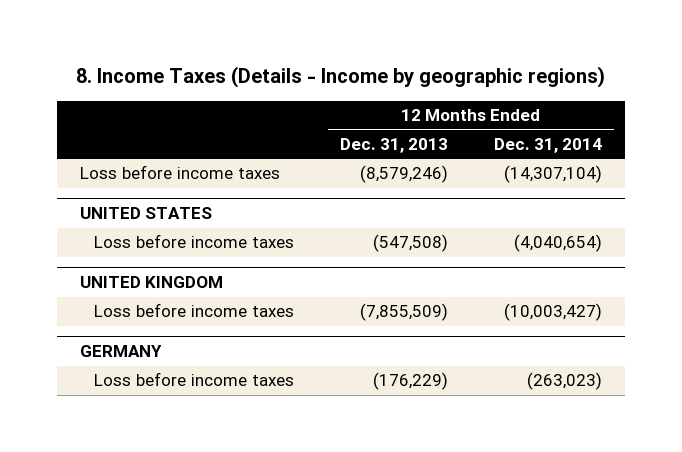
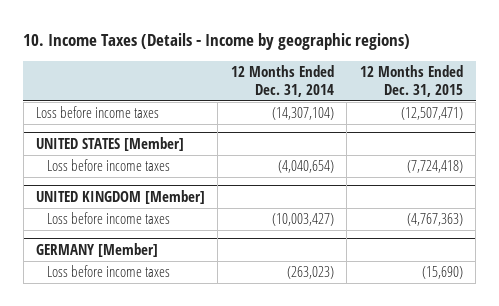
[75,66,605,89] 8. Income Taxes (Details - Income by geographic regions) -> [23,33,411,51] 10. Income Taxes (Details - Income by geographic regions)
[339,137,448,153] Dec. 31, 2013 -> none
none -> [359,65,463,97] 12 Months Ended Dec. 31, 2015
[79,207,212,220] UNITED STATES -> [35,137,184,152] UNITED STATES [Member]
[79,276,223,289] UNITED KINGDOM -> [35,190,205,205] UNITED KINGDOM [Member]
[79,345,162,358] GERMANY -> [35,243,158,258] GERMANY [Member]

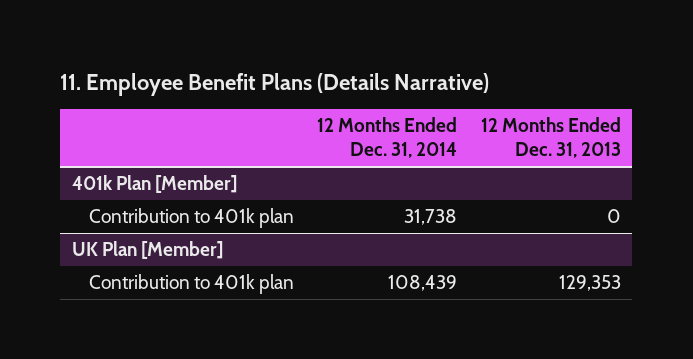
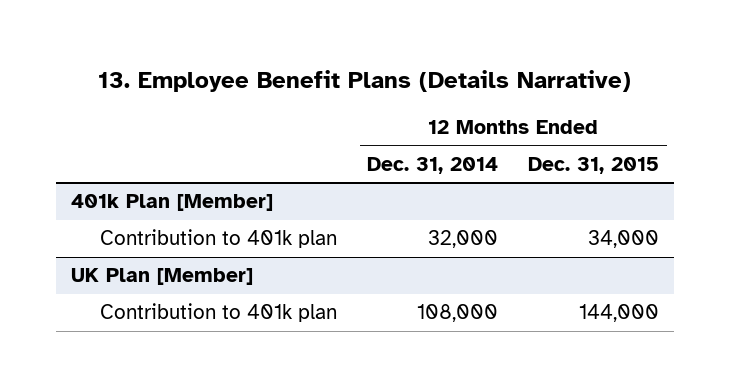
[60,72,490,96] 11. Employee Benefit Plans (Details Narrative) -> [98,70,632,93] 13. Employee Benefit Plans (Details Narrative)
[480,117,621,159] 12 Months Ended Dec. 31, 2013 -> none
none -> [528,156,660,174] Dec. 31, 2015
[404,209,458,226] 31,738 -> [428,230,499,249] 32,000
[388,275,458,292] 108,439 -> [417,304,499,323] 108,000

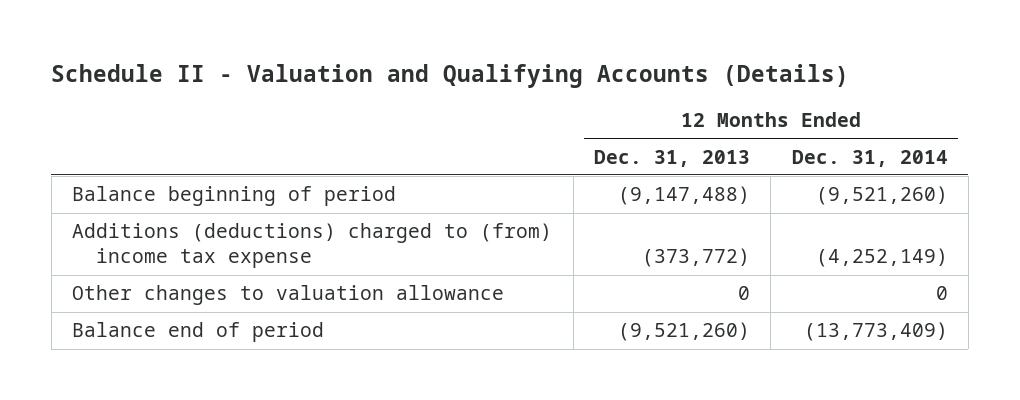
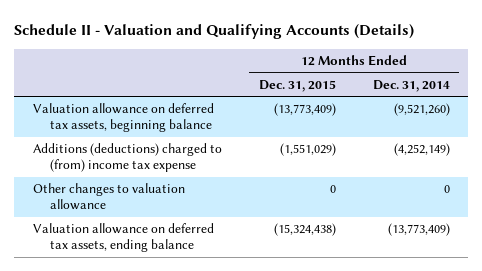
[593,149,750,167] Dec. 31, 2013 -> none
none -> [258,79,336,92] Dec. 31, 2015
[72,186,397,207] Balance beginning of period -> [32,103,214,133] Valuation allowance on deferred tax assets, beginning balance
[72,322,325,343] Balance end of period -> [32,223,214,253] Valuation allowance on deferred tax assets, ending balance

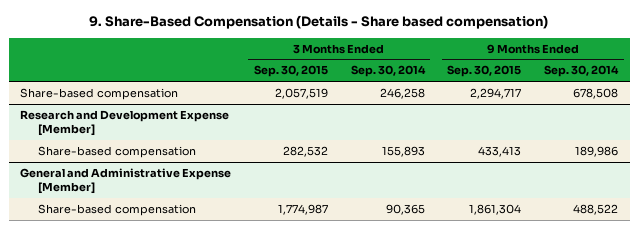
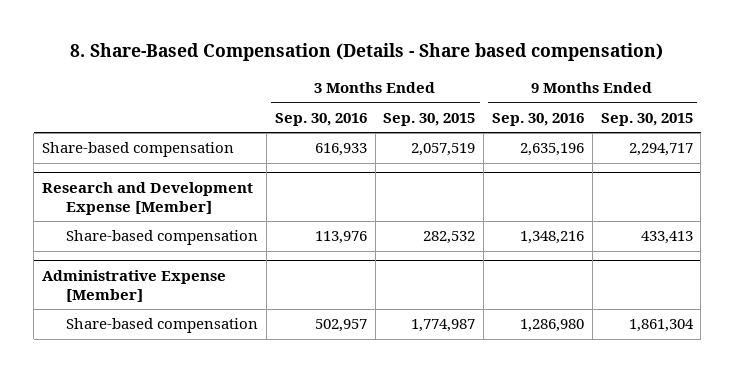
[89,15,549,30] 9. Share-Based Compensation (Details - Share based compensation) -> [70,43,664,62] 8. Share-Based Compensation (Details - Share based compensation)
[350,65,426,78] Sep. 30, 2014 -> none
[544,65,620,78] Sep. 30, 2014 -> none
none -> [274,113,367,127] Sep. 30, 2016
none -> [492,113,585,127] Sep. 30, 2016
[20,168,232,194] General and Administrative Expense [Member] -> [42,269,227,302] Administrative Expense [Member]

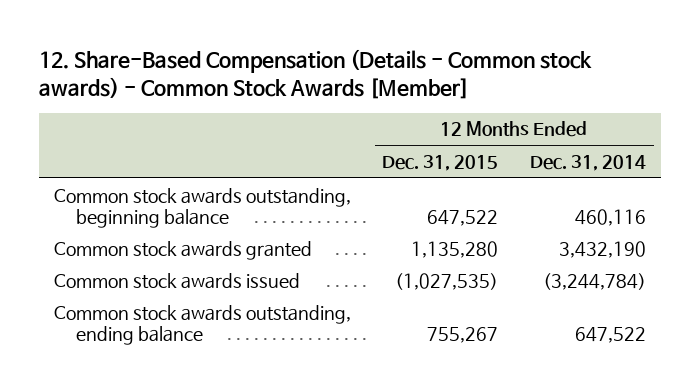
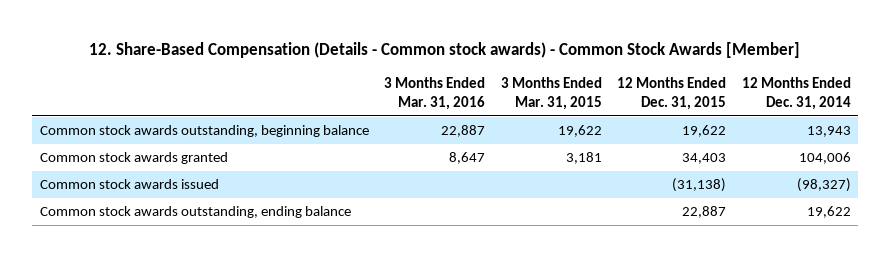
none -> [384,77,486,110] 3 Months Ended Mar. 31, 2016
none -> [500,77,602,110] 3 Months Ended Mar. 31, 2015
[427,209,499,226] 647,522 -> [682,125,727,138] 19,622
[574,208,646,226] 460,116 -> [806,126,851,138] 13,943
[411,240,499,258] 1,135,280 -> [682,153,727,165] 34,403
[558,240,646,258] 3,432,190 -> [798,152,851,165] 104,006
[395,272,499,290] (1,027,535) -> [672,178,727,193] (31,138)
[542,272,646,290] (3,244,784) -> [796,178,851,193] (98,327)
[427,326,499,343] 755,267 -> [682,206,727,219] 22,887
[574,326,646,343] 647,522 -> [806,206,851,219] 19,622

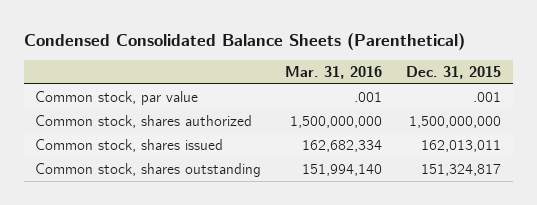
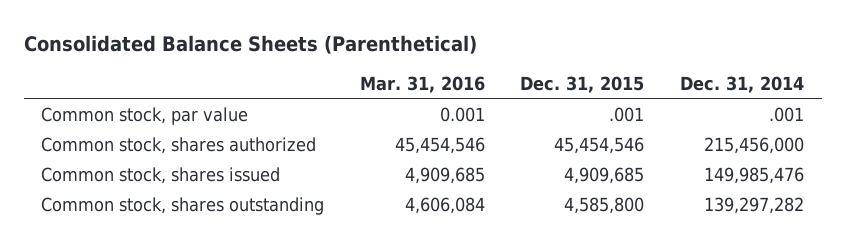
[23,32,465,50] Condensed Consolidated Balance Sheets (Parenthetical) -> [23,34,477,54] Consolidated Balance Sheets (Parenthetical)
none -> [679,75,804,93] Dec. 31, 2014
[354,91,383,102] .001 -> [439,107,485,123] 0.001
[290,115,383,128] 1,500,000,000 -> [394,137,485,155] 45,454,546
[409,115,502,128] 1,500,000,000 -> [554,137,645,155] 45,454,546
[302,139,383,152] 162,682,334 -> [404,167,485,185] 4,909,685
[421,139,502,152] 162,013,011 -> [564,167,645,185] 4,909,685
[302,163,383,176] 151,994,140 -> [404,197,485,215] 4,606,084
[421,163,502,176] 151,324,817 -> [564,197,645,215] 4,585,800

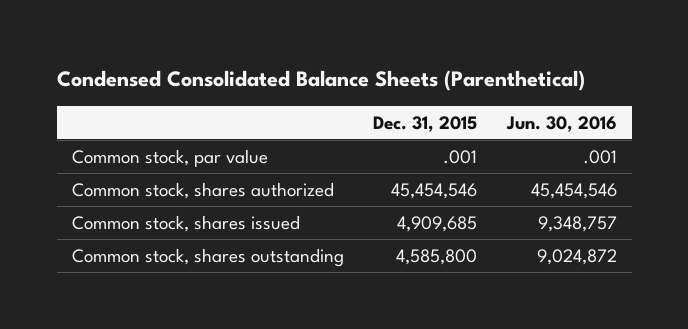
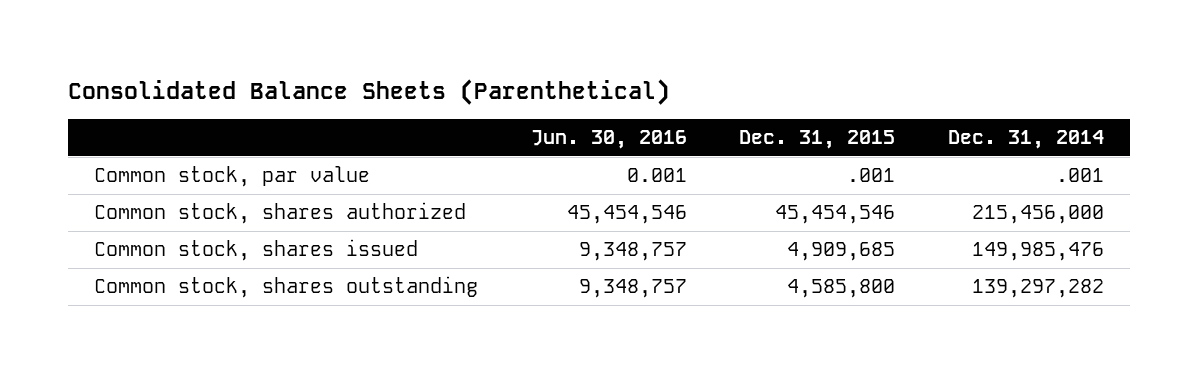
[56,70,585,92] Condensed Consolidated Balance Sheets (Parenthetical) -> [67,78,670,105] Consolidated Balance Sheets (Parenthetical)
none -> [947,130,1104,150] Dec. 31, 2014
[582,149,617,164] .001 -> [626,168,687,183] 0.001
[536,248,617,265] 9,024,872 -> [578,279,687,299] 9,348,757

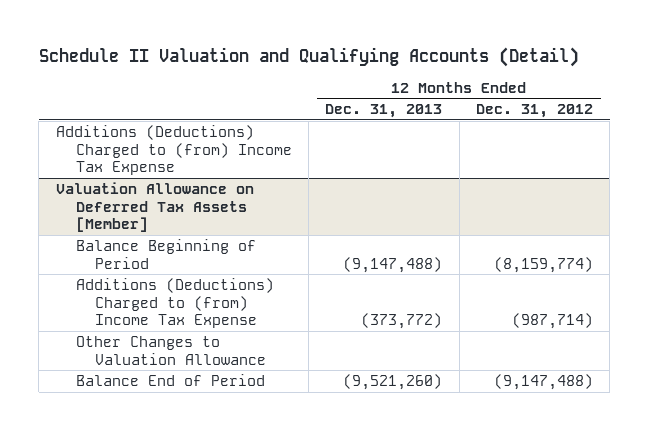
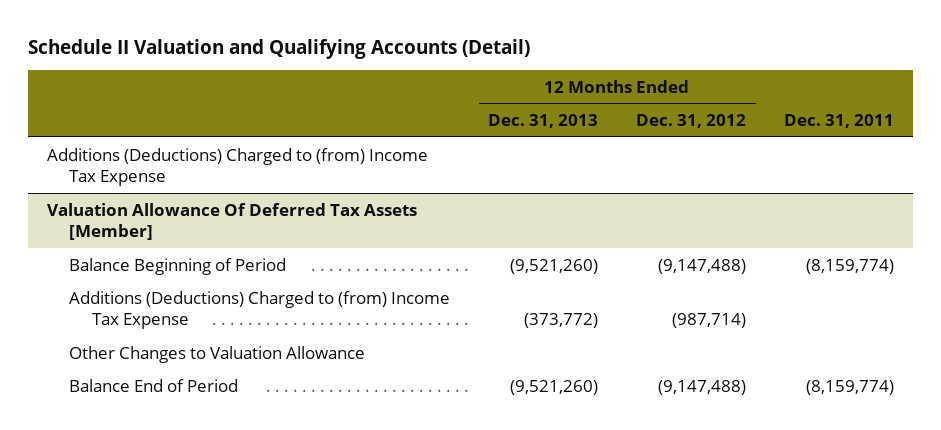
none -> [783,114,894,129] Dec. 31, 2011
[55,181,254,233] Valuation Allowance on Deferred Tax Assets [Member] -> [46,202,417,240] Valuation Allowance Of Deferred Tax Assets [Member]
[343,256,443,273] (9,147,488) -> [510,258,599,274] (9,521,260)
[493,256,593,273] (8,159,774) -> [658,258,747,274] (9,147,488)

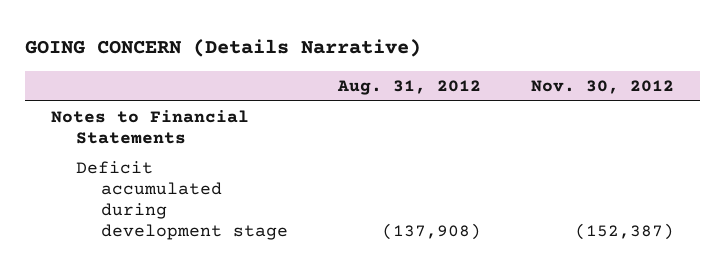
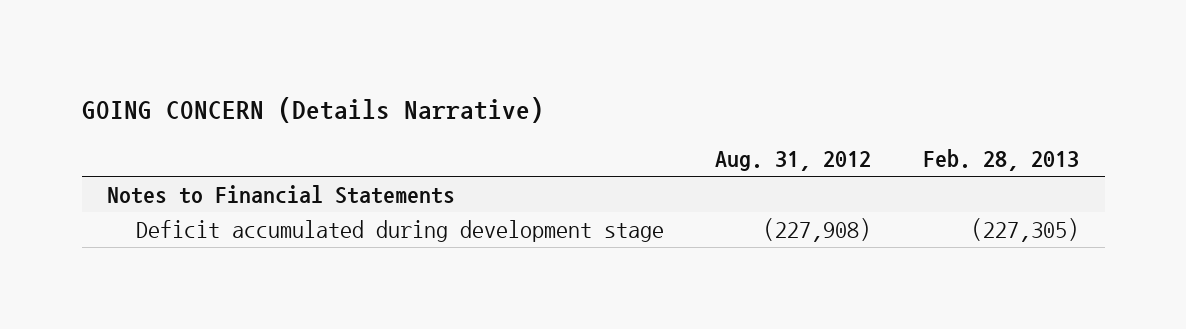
[531,80,675,95] Nov. 30, 2012 -> none
none -> [922,149,1079,172] Feb. 28, 2013
[381,222,481,240] (137,908) -> [763,217,872,242] (227,908)

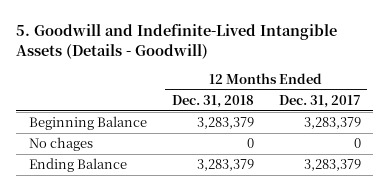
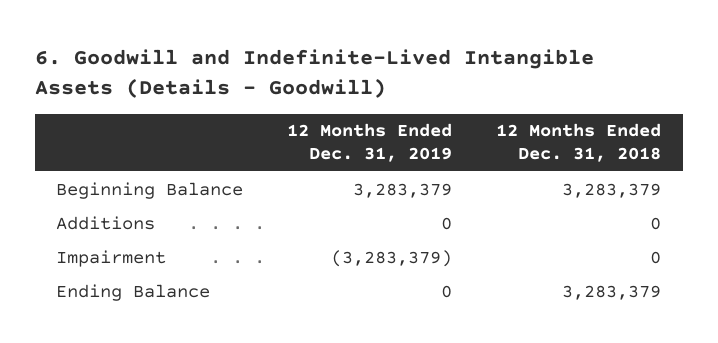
[16,24,338,59] 5. Goodwill and Indefinite-Lived Intangible Assets (Details - Goodwill) -> [34,49,594,99] 6. Goodwill and Indefinite-Lived Intangible Assets (Details - Goodwill)
[278,94,361,108] Dec. 31, 2017 -> none
none -> [287,123,453,163] 12 Months Ended Dec. 31, 2019
[28,137,93,152] No chages -> [56,215,156,230] Additions
none -> [56,249,167,267] Impairment

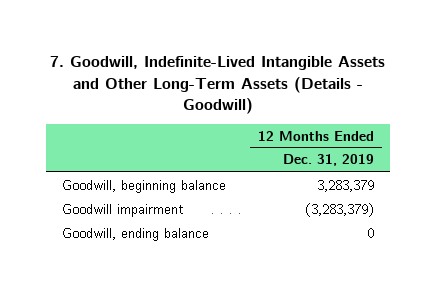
[34,49,594,99] 6. Goodwill and Indefinite-Lived Intangible Assets (Details - Goodwill) -> [49,56,385,115] 7. Goodwill, Indefinite-Lived Intangible Assets and Other Long-Term Assets (Details - Goodwill)
[496,123,662,163] 12 Months Ended Dec. 31, 2018 -> none
[56,215,156,230] Additions -> none
[56,181,244,199] Beginning Balance -> [61,179,226,193] Goodwill, beginning balance
[56,249,167,267] Impairment -> [61,203,183,217] Goodwill impairment
[56,283,211,301] Ending Balance -> [61,227,209,241] Goodwill, ending balance

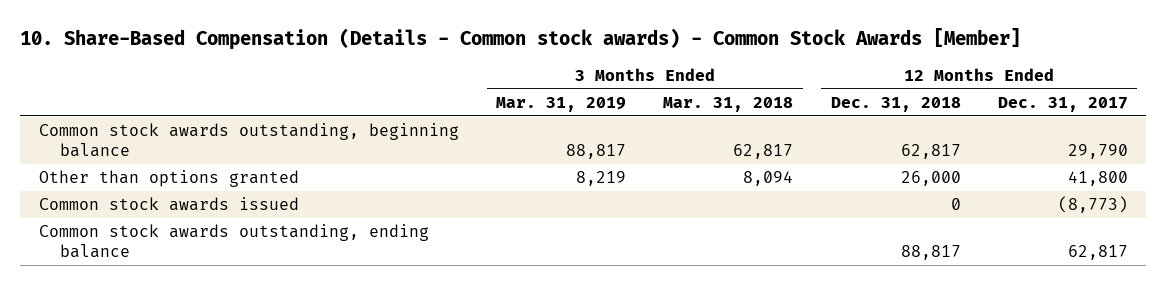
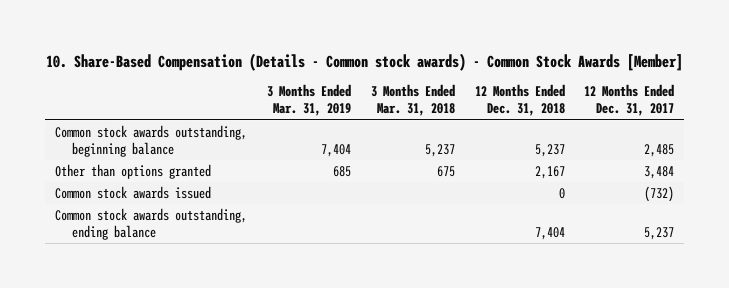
[566,143,627,159] 88,817 -> [320,143,351,157] 7,404
[733,143,794,159] 62,817 -> [424,143,455,157] 5,237
[900,143,961,159] 62,817 -> [534,143,565,157] 5,237
[1067,143,1128,159] 29,790 -> [644,143,675,157] 2,485
[576,171,627,187] 8,219 -> [332,166,351,178] 685
[743,171,794,187] 8,094 -> [436,166,455,178] 675
[900,171,961,187] 26,000 -> [534,166,565,180] 2,167
[1067,171,1128,187] 41,800 -> [644,166,675,180] 3,484
[1057,196,1128,214] (8,773) -> [644,186,675,203] (732)
[900,244,961,260] 88,817 -> [534,226,565,240] 7,404
[1067,244,1128,260] 62,817 -> [644,226,675,240] 5,237

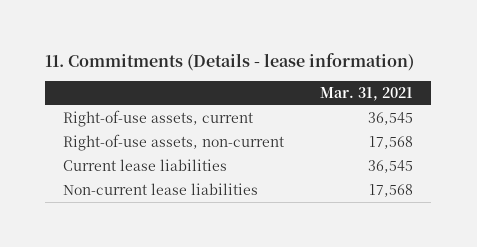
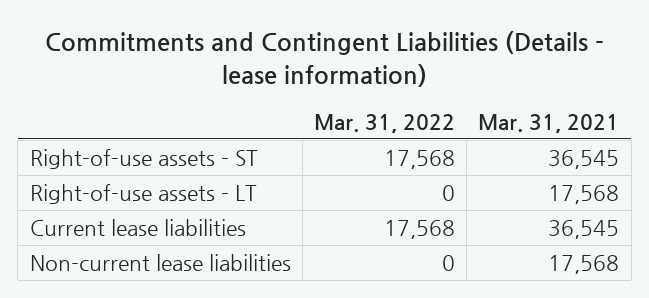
[45,53,415,72] 11. Commitments (Details - lease information) -> [44,31,604,87] Commitments and Contingent Liabilities (Details - lease information)
none -> [314,113,456,133] Mar. 31, 2022
[63,109,254,127] Right-of-use assets, current -> [29,148,258,169] Right-of-use assets - ST
[63,133,285,151] Right-of-use assets, non-current -> [29,183,257,204] Right-of-use assets - LT

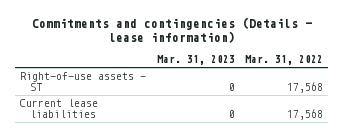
[44,31,604,87] Commitments and Contingent Liabilities (Details - lease information) -> [31,17,312,43] Commitments and contingencies (Details - lease information)
[478,113,620,133] Mar. 31, 2021 -> none
none -> [156,54,235,65] Mar. 31, 2023
[29,183,257,204] Right-of-use assets - LT -> none
[29,253,291,271] Non-current lease liabilities -> none

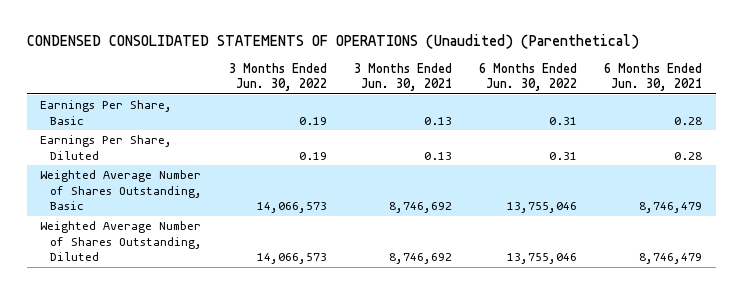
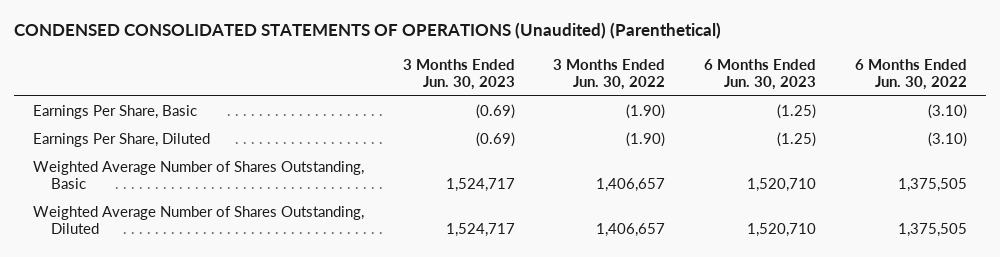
[354,62,453,92] 3 Months Ended Jun. 30, 2021 -> none
[604,62,703,92] 6 Months Ended Jun. 30, 2021 -> none
none -> [402,58,515,90] 3 Months Ended Jun. 30, 2023
none -> [704,58,817,90] 6 Months Ended Jun. 30, 2023
[298,116,327,125] 0.19 -> [626,104,666,120] (1.90)
[549,116,578,125] 0.31 -> [927,104,967,120] (3.10)
[298,151,327,160] 0.19 -> [626,132,666,148] (1.90)
[549,151,578,160] 0.31 -> [927,132,967,148] (3.10)
[256,201,327,213] 14,066,573 -> [596,178,666,193] 1,406,657
[507,201,578,213] 13,755,046 -> [897,178,967,193] 1,375,505
[256,252,327,264] 14,066,573 -> [596,223,666,238] 1,406,657
[507,252,578,264] 13,755,046 -> [897,223,967,238] 1,375,505

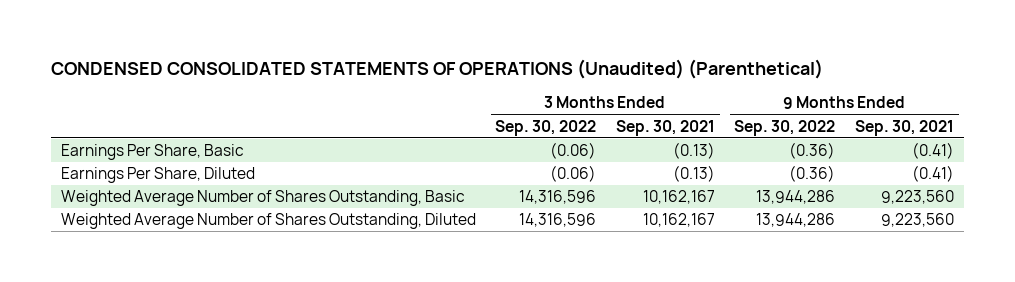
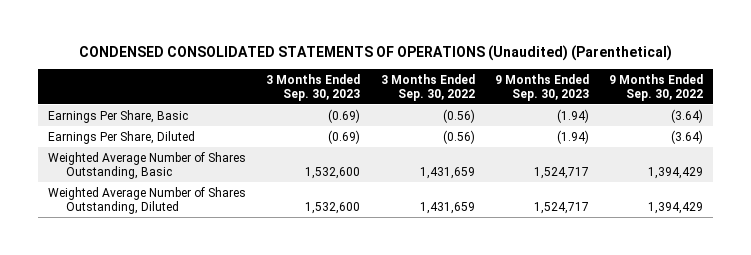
[615,119,715,136] Sep. 30, 2021 -> none
[854,119,954,136] Sep. 30, 2021 -> none
none -> [266,73,361,101] 3 Months Ended Sep. 30, 2023
none -> [494,73,589,101] 9 Months Ended Sep. 30, 2023
[550,142,597,160] (0.06) -> [442,108,475,123] (0.56)
[789,142,836,160] (0.36) -> [670,108,703,123] (3.64)
[550,165,597,183] (0.06) -> [442,129,475,144] (0.56)
[789,165,836,183] (0.36) -> [670,129,703,144] (3.64)
[519,190,597,205] 14,316,596 -> [419,166,475,179] 1,431,659
[756,190,836,205] 13,944,286 -> [647,166,703,179] 1,394,429
[519,213,597,228] 14,316,596 -> [419,201,475,214] 1,431,659
[756,213,836,228] 13,944,286 -> [647,201,703,214] 1,394,429

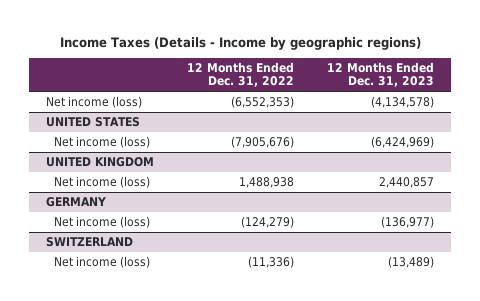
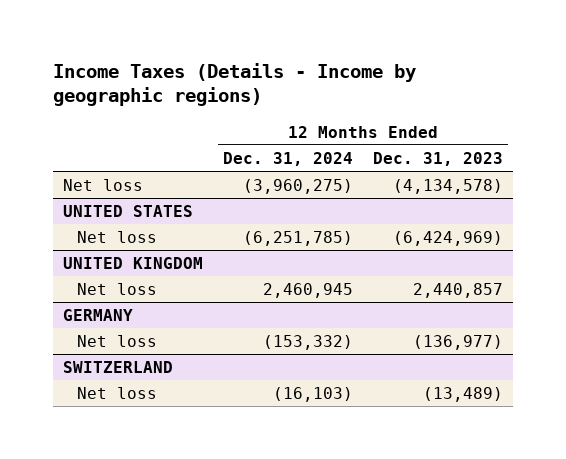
[186,62,294,88] 12 Months Ended Dec. 31, 2022 -> none
none -> [222,151,353,166] Dec. 31, 2024
[45,96,142,109] Net income (loss) -> [62,179,143,192] Net loss
[54,136,151,149] Net income (loss) -> [76,231,157,244] Net loss
[54,176,151,189] Net income (loss) -> [76,283,157,296] Net loss
[54,216,151,229] Net income (loss) -> [76,335,157,348] Net loss
[54,256,151,269] Net income (loss) -> [76,387,157,400] Net loss

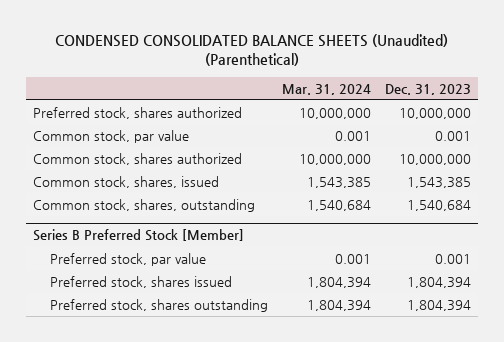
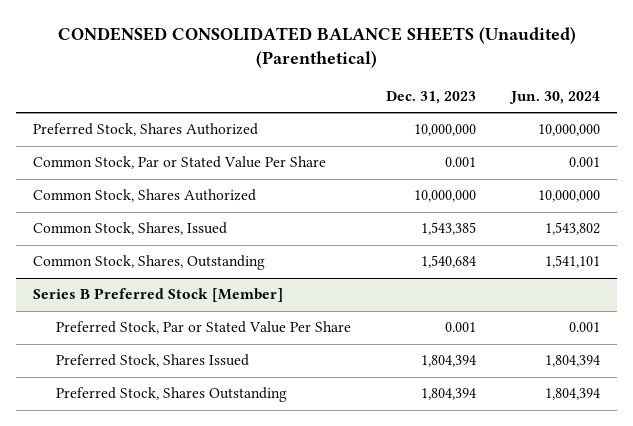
[281,83,371,95] Mar. 31, 2024 -> none
none -> [508,91,600,105] Jun. 30, 2024
[32,106,242,119] Preferred stock, shares authorized -> [33,123,259,137] Preferred Stock, Shares Authorized
[32,129,189,143] Common stock, par value -> [33,156,327,170] Common Stock, Par or Stated Value Per Share
[32,152,242,165] Common stock, shares authorized -> [33,189,257,203] Common Stock, Shares Authorized
[32,175,219,188] Common stock, shares, issued -> [33,222,228,236] Common Stock, Shares, Issued
[32,198,255,212] Common stock, shares, outstanding -> [33,255,266,271] Common Stock, Shares, Outstanding
[49,252,206,266] Preferred stock, par value -> [56,321,352,335] Preferred Stock, Par or Stated Value Per Share
[49,275,232,288] Preferred stock, shares issued -> [56,354,250,368] Preferred Stock, Shares Issued
[49,298,268,312] Preferred stock, shares outstanding -> [56,387,288,403] Preferred Stock, Shares Outstanding

